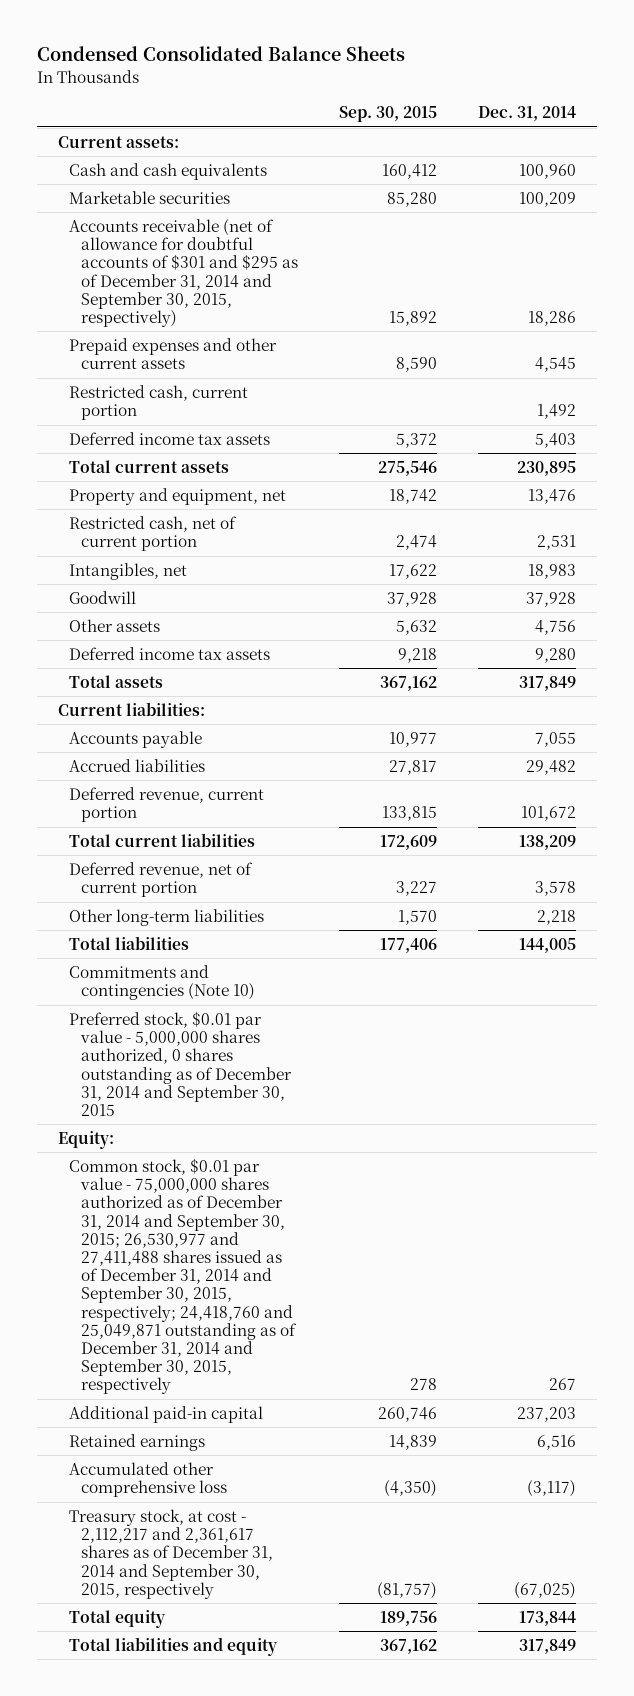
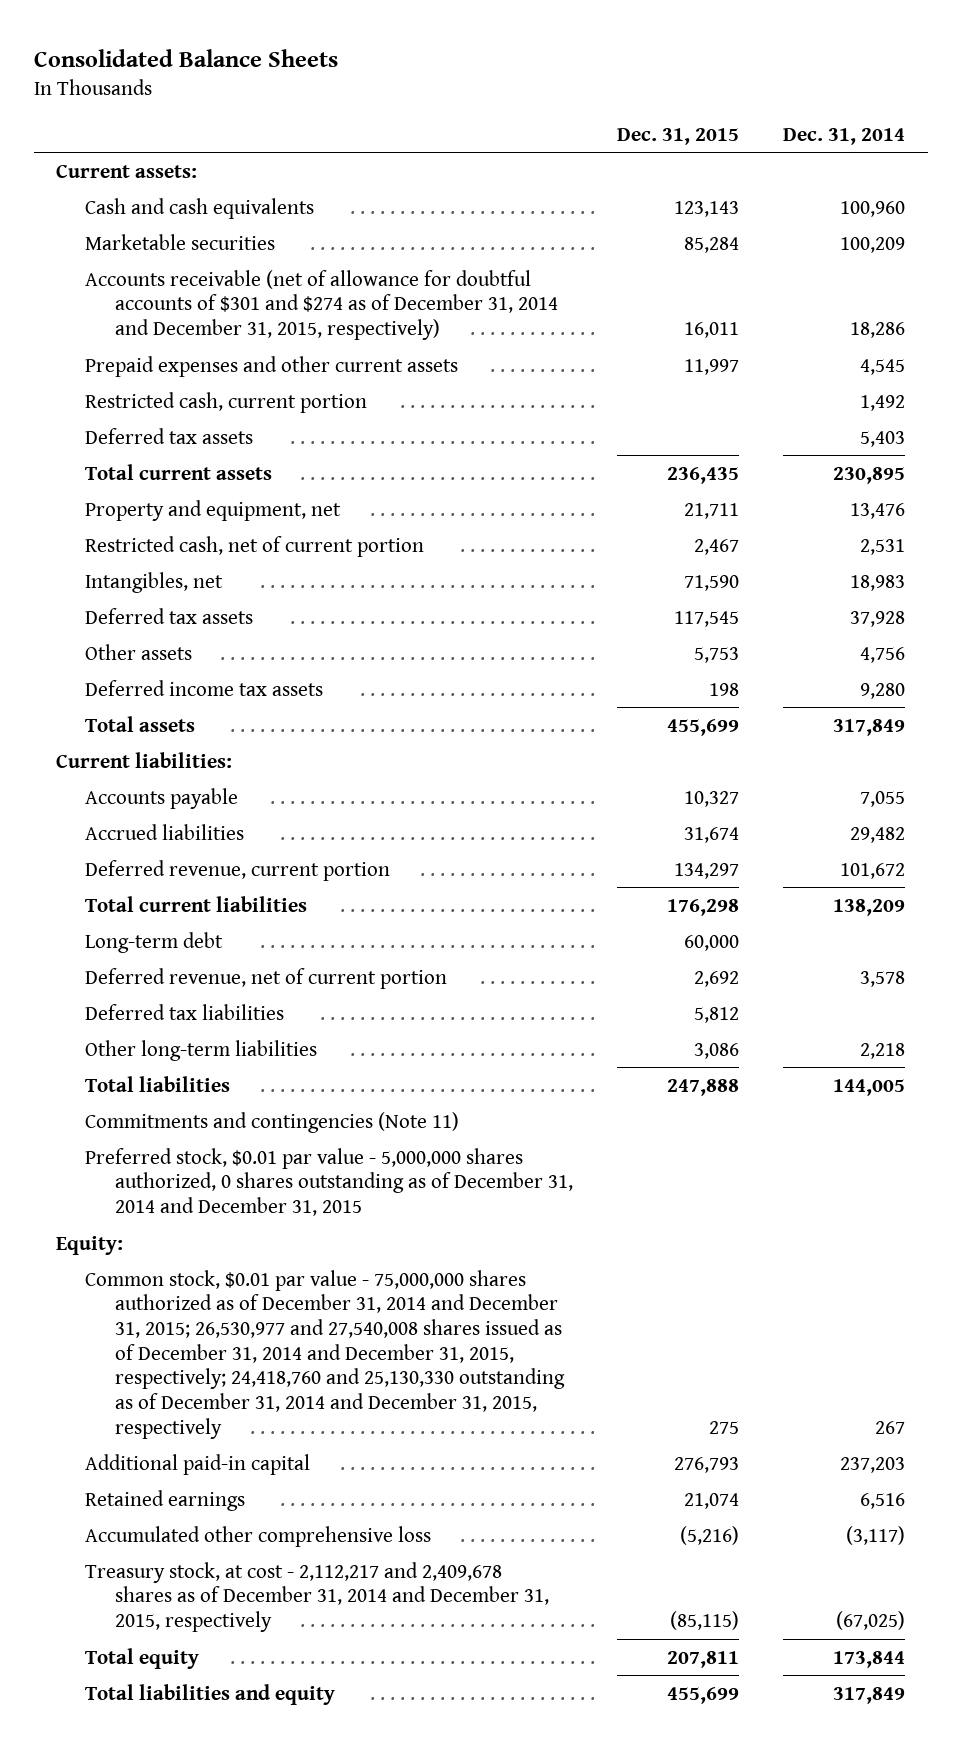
[36,46,405,62] Condensed Consolidated Balance Sheets -> [34,48,339,67] Consolidated Balance Sheets
[339,106,438,123] Sep. 30, 2015 -> none
none -> [617,127,740,145] Dec. 31, 2015
[69,218,298,327] Accounts receivable (net of allowance for doubtful accounts of $301 and $295 as of December 31, 2014 and September 30, 2015, respectively) -> [85,269,558,341] Accounts receivable (net of allowance for doubtful accounts of $301 and $274 as of December 31, 2014 and December 31, 2015, respectively)
[69,431,271,445] Deferred income tax assets -> [85,427,254,444] Deferred tax assets
[69,590,137,604] Goodwill -> [85,607,254,624] Deferred tax assets
none -> [85,931,224,953] Long-term debt
none -> [85,1003,285,1020] Deferred tax liabilities
[69,964,255,1001] Commitments and contingencies (Note 10) -> [85,1111,460,1133] Commitments and contingencies (Note 11)
[69,1010,292,1116] Preferred stock, $0.01 par value - 5,000,000 shares authorized, 0 shares outstanding as of December 31, 2014 and September 30, 2015 -> [85,1147,573,1217] Preferred stock, $0.01 par value - 5,000,000 shares authorized, 0 shares outstanding as of December 31, 2014 and December 31, 2015
[69,1157,297,1395] Common stock, $0.01 par value - 75,000,000 shares authorized as of December 31, 2014 and September 30, 2015; 26,530,977 and 27,411,488 shares issued as of December 31, 2014 and September 30, 2015, respectively; 24,418,760 and 25,049,871 outstanding as of December 31, 2014 and September 30, 2015, respectively -> [85,1269,565,1439] Common stock, $0.01 par value - 75,000,000 shares authorized as of December 31, 2014 and December 31, 2015; 26,530,977 and 27,540,008 shares issued as of December 31, 2014 and December 31, 2015, respectively; 24,418,760 and 25,130,330 outstanding as of December 31, 2014 and December 31, 2015, respectively
[69,1508,273,1599] Treasury stock, at cost - 2,112,217 and 2,361,617 shares as of December 31, 2014 and September 30, 2015, respectively -> [85,1561,549,1633] Treasury stock, at cost - 2,112,217 and 2,409,678 shares as of December 31, 2014 and December 31, 2015, respectively

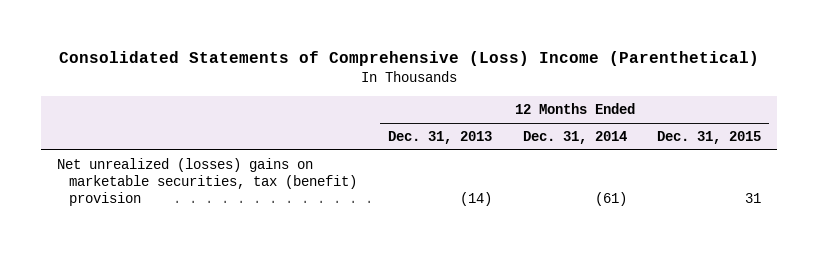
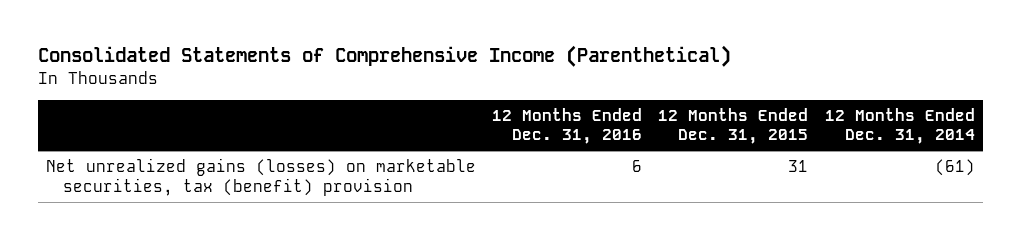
[59,51,760,67] Consolidated Statements of Comprehensive (Loss) Income (Parenthetical) -> [37,45,731,68] Consolidated Statements of Comprehensive Income (Parenthetical)
[388,131,493,145] Dec. 31, 2013 -> none
none -> [492,107,643,145] 12 Months Ended Dec. 31, 2016
[56,158,358,207] Net unrealized (losses) gains on marketable securities, tax (benefit) provision -> [45,158,476,196] Net unrealized gains (losses) on marketable securities, tax (benefit) provision

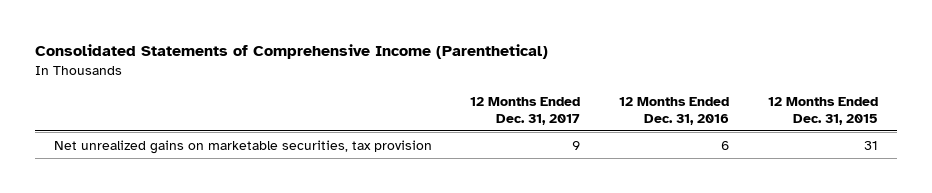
[824,107,975,145] 12 Months Ended Dec. 31, 2014 -> none
none -> [470,97,581,125] 12 Months Ended Dec. 31, 2017
[45,158,476,196] Net unrealized gains (losses) on marketable securities, tax (benefit) provision -> [53,139,432,154] Net unrealized gains on marketable securities, tax provision

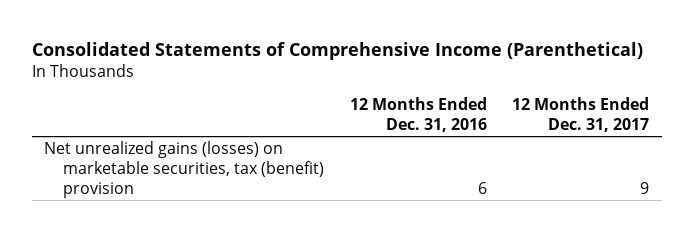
[767,97,878,125] 12 Months Ended Dec. 31, 2015 -> none
[53,139,432,154] Net unrealized gains on marketable securities, tax provision -> [44,141,325,199] Net unrealized gains (losses) on marketable securities, tax (benefit) provision

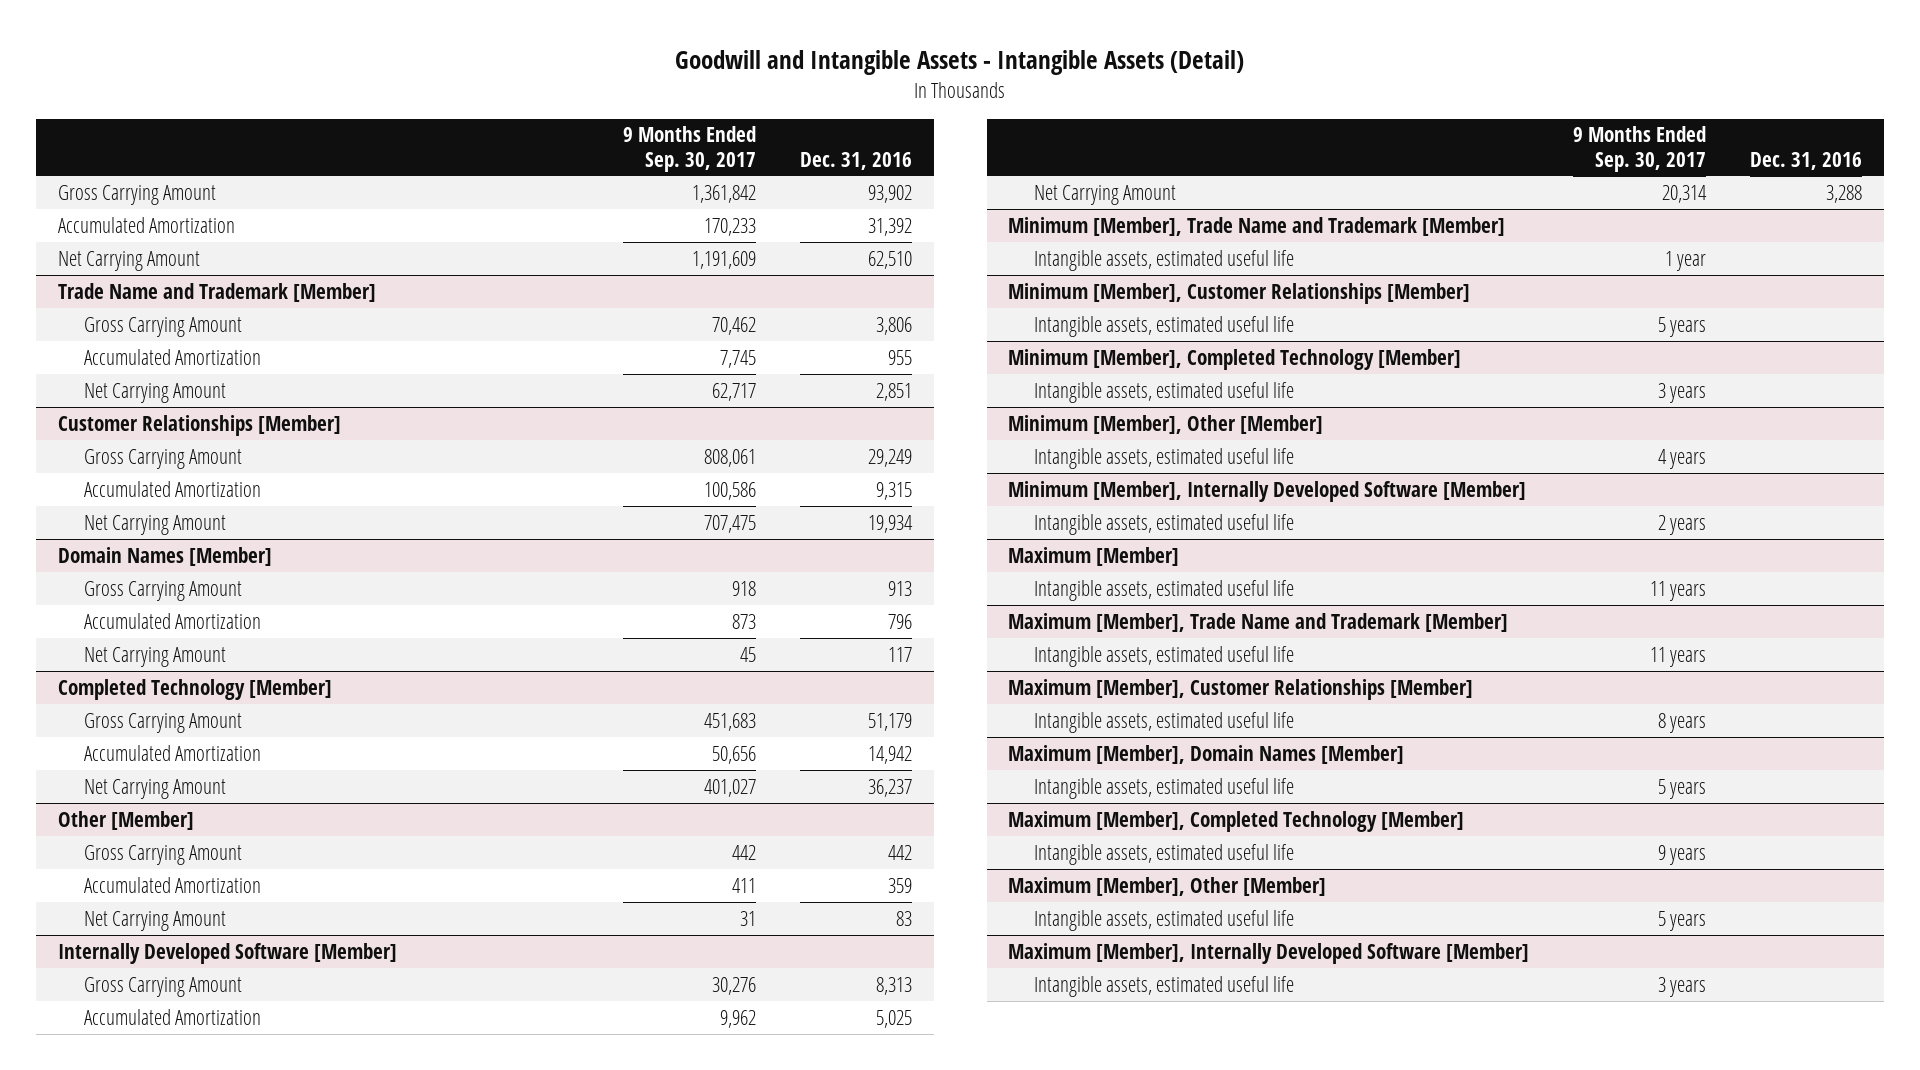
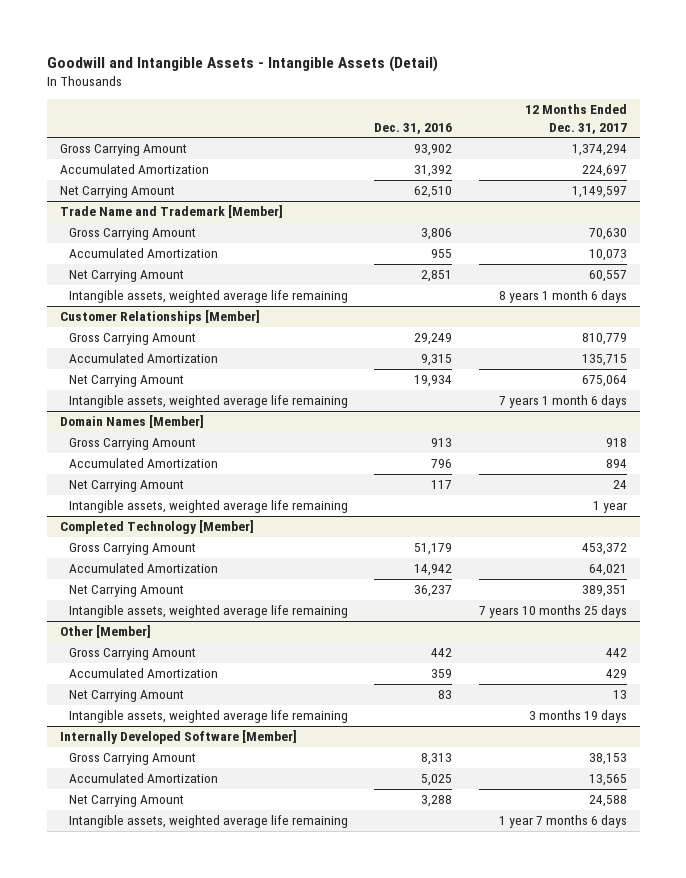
[622,126,756,172] 9 Months Ended Sep. 30, 2017 -> none
none -> [524,104,627,134] 12 Months Ended Dec. 31, 2017
none -> [69,290,349,304] Intangible assets, weighted average life remaining
none -> [69,395,349,409] Intangible assets, weighted average life remaining
none -> [69,500,349,514] Intangible assets, weighted average life remaining
none -> [69,605,349,619] Intangible assets, weighted average life remaining
none -> [69,710,349,724] Intangible assets, weighted average life remaining
[1008,216,1506,236] Minimum [Member], Trade Name and Trademark [Member] -> none
[1008,282,1471,304] Minimum [Member], Customer Relationships [Member] -> none
[1033,315,1294,337] Intangible assets, estimated useful life -> none
[1008,348,1462,370] Minimum [Member], Completed Technology [Member] -> none
[1033,381,1294,403] Intangible assets, estimated useful life -> none
[1008,414,1324,434] Minimum [Member], Other [Member] -> none
[1033,447,1294,469] Intangible assets, estimated useful life -> none
[1008,480,1527,502] Minimum [Member], Internally Developed Software [Member] -> none
[1033,513,1294,535] Intangible assets, estimated useful life -> none
[1008,546,1180,566] Maximum [Member] -> none
[1033,579,1294,601] Intangible assets, estimated useful life -> none
[1008,612,1509,632] Maximum [Member], Trade Name and Trademark [Member] -> none
[1033,645,1294,667] Intangible assets, estimated useful life -> none
[1008,678,1474,700] Maximum [Member], Customer Relationships [Member] -> none
[1033,711,1294,733] Intangible assets, estimated useful life -> none
[1008,744,1405,764] Maximum [Member], Domain Names [Member] -> none
[1033,777,1294,799] Intangible assets, estimated useful life -> none
[1008,810,1465,832] Maximum [Member], Completed Technology [Member] -> none
[1033,843,1294,865] Intangible assets, estimated useful life -> none
[1008,876,1327,896] Maximum [Member], Other [Member] -> none
[1033,909,1294,931] Intangible assets, estimated useful life -> none
[1008,942,1530,964] Maximum [Member], Internally Developed Software [Member] -> none
[1033,975,1294,997] Intangible assets, estimated useful life -> none
[1033,249,1294,271] Intangible assets, estimated useful life -> [69,815,349,829] Intangible assets, weighted average life remaining

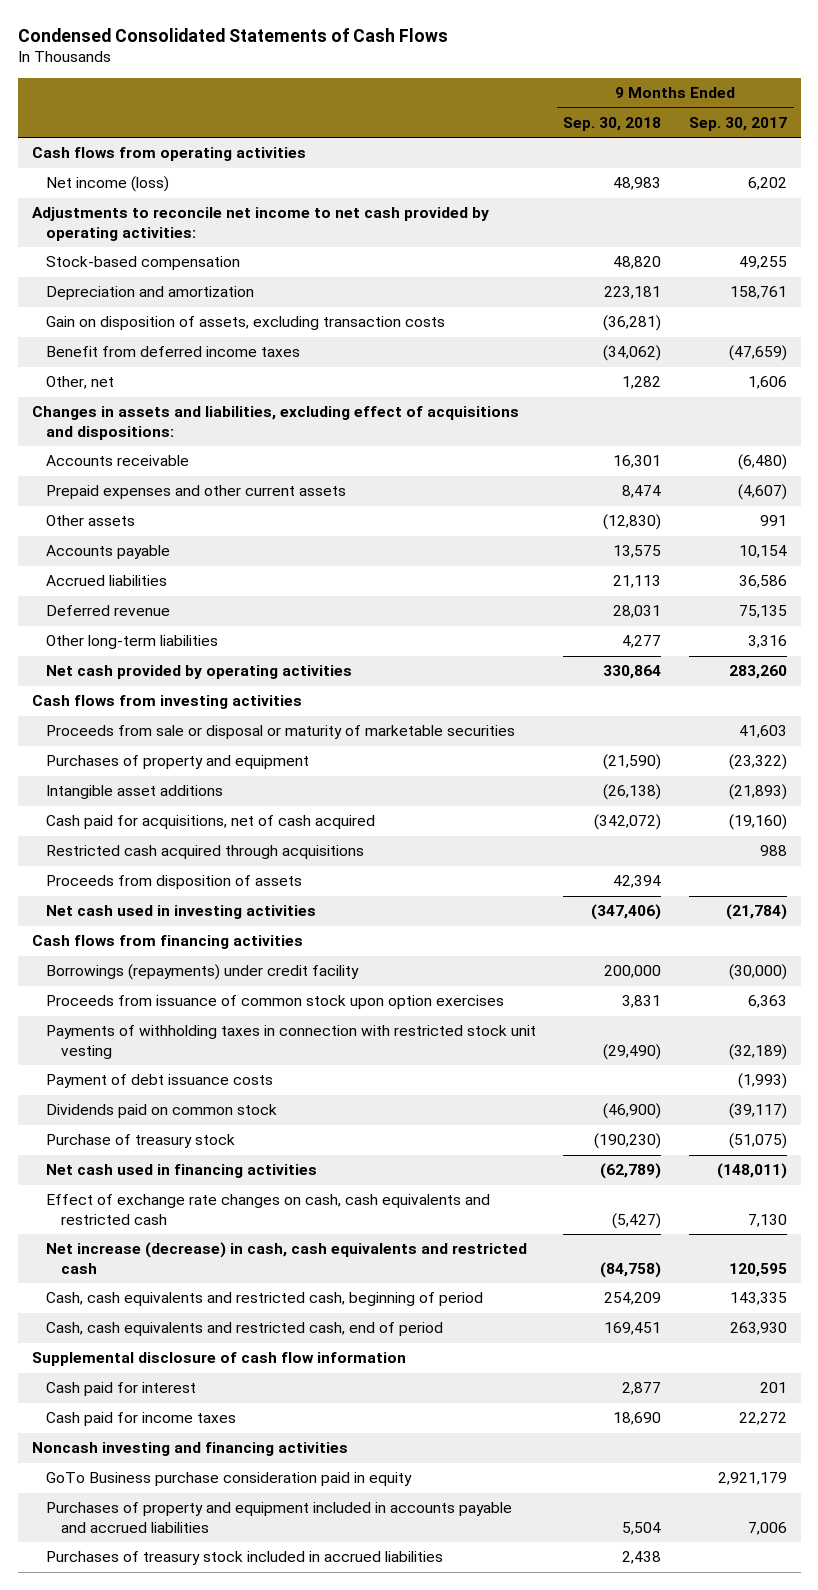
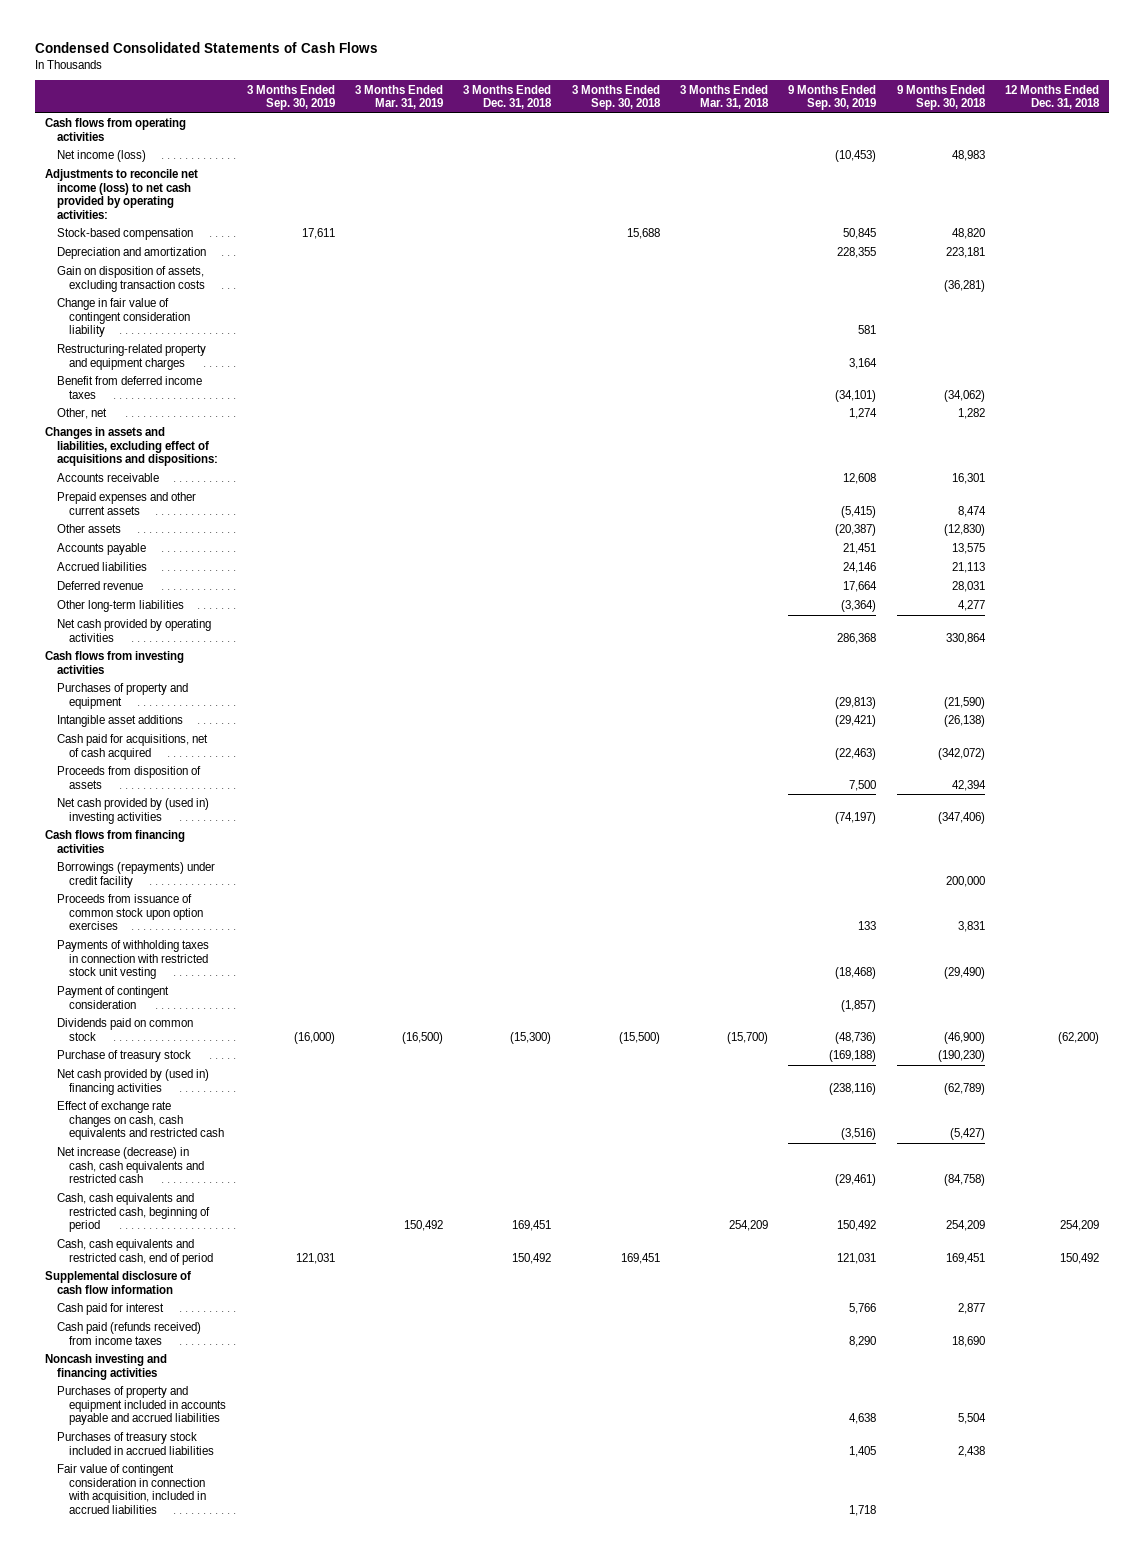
[688,116,787,131] Sep. 30, 2017 -> none
none -> [246,84,335,111] 3 Months Ended Sep. 30, 2019
none -> [354,84,443,110] 3 Months Ended Mar. 31, 2019
none -> [463,84,553,110] 3 Months Ended Dec. 31, 2018
none -> [571,84,661,111] 3 Months Ended Sep. 30, 2018
none -> [679,84,769,110] 3 Months Ended Mar. 31, 2018
none -> [788,84,877,111] 9 Months Ended Sep. 30, 2019
none -> [1004,84,1100,110] 12 Months Ended Dec. 31, 2018
[31,207,489,241] Adjustments to reconcile net income to net cash provided by operating activities: -> [45,169,199,219] Adjustments to reconcile net income (loss) to net cash provided by operating activities:
none -> [57,298,191,338] Change in fair value of contingent consideration liability
none -> [57,344,207,370] Restructuring-related property and equipment charges
[46,725,516,740] Proceeds from sale or disposal or maturity of marketable securities -> none
[46,845,365,860] Restricted cash acquired through acquisitions -> none
[46,905,317,920] Net cash used in investing activities -> [57,798,210,824] Net cash provided by (used in) investing activities
[46,1074,274,1089] Payment of debt issuance costs -> none
none -> [57,986,170,1009] Payment of contingent consideration
[46,1164,318,1179] Net cash used in financing activities -> [57,1069,210,1095] Net cash provided by (used in) financing activities
[46,1412,237,1427] Cash paid for income taxes -> [57,1322,202,1345] Cash paid (refunds received) from income taxes
[46,1472,413,1487] GoTo Business purchase consideration paid in equity -> none
none -> [57,1464,207,1514] Fair value of contingent consideration in connection with acquisition, included in accrued liabilities

